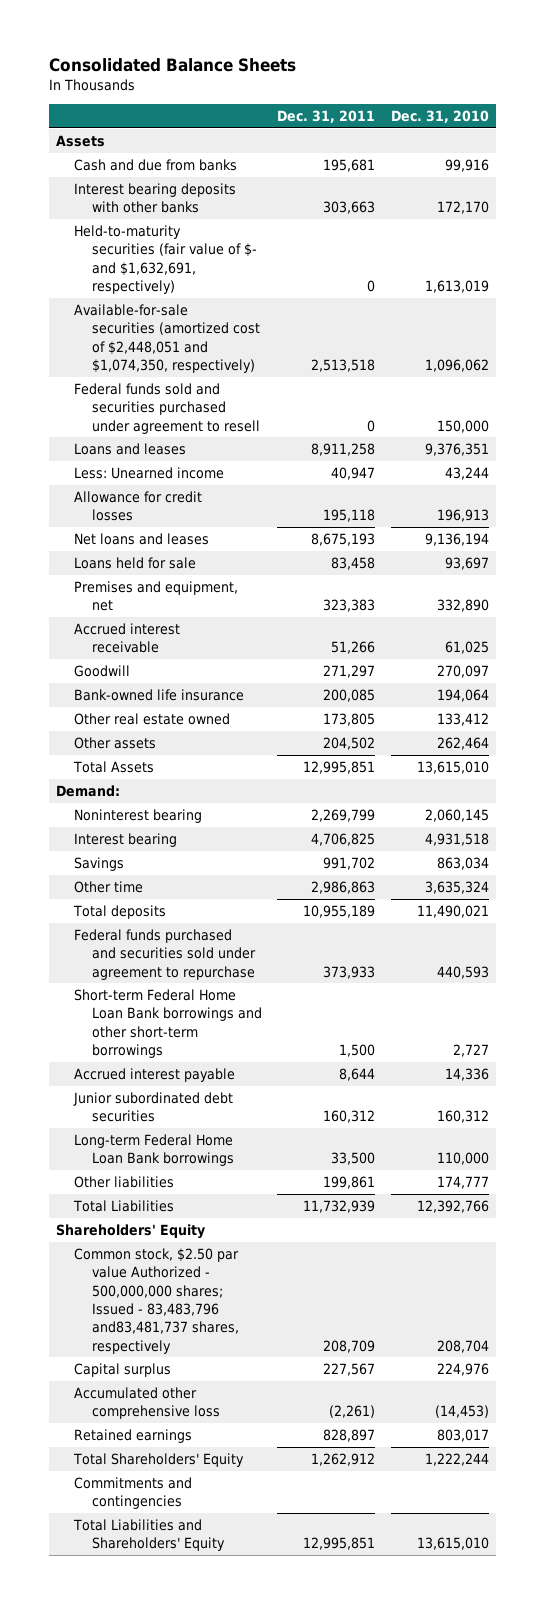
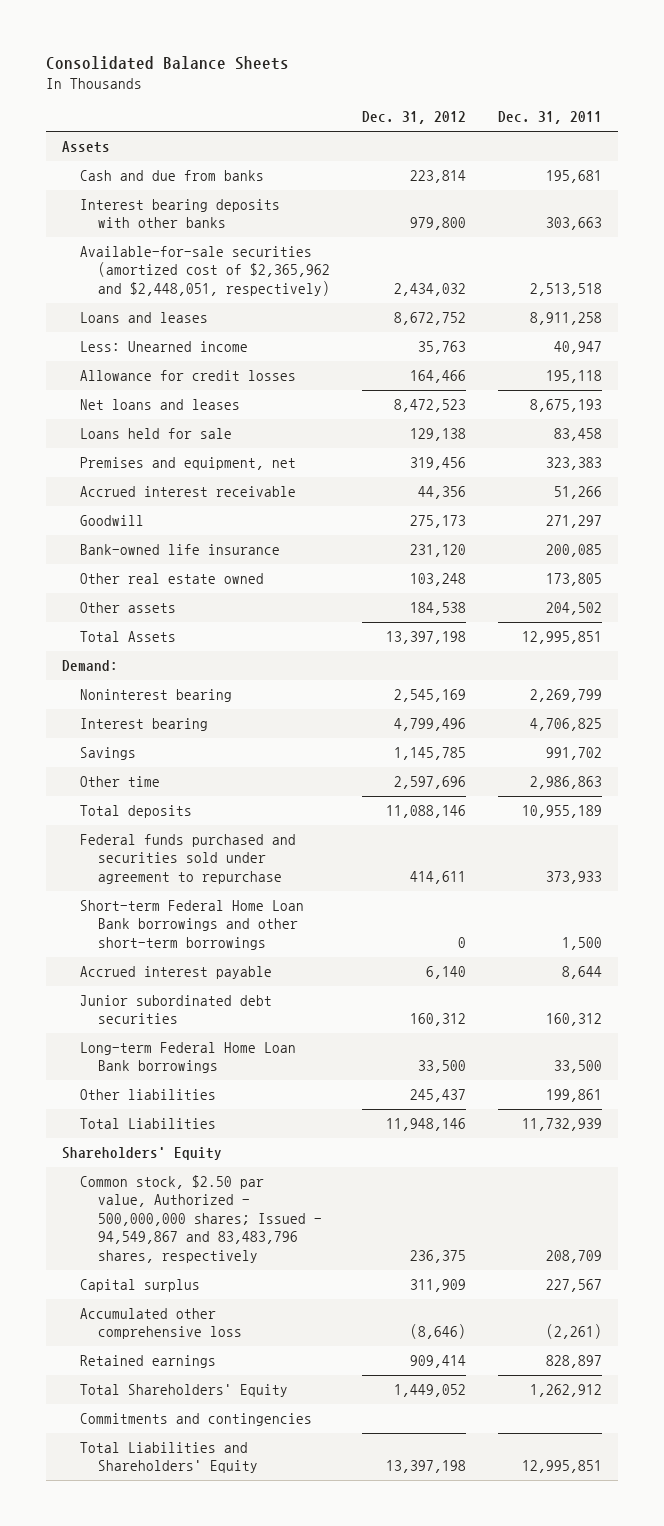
[390,110,489,124] Dec. 31, 2010 -> none
none -> [362,111,467,125] Dec. 31, 2012
[74,225,258,295] Held-to-maturity securities (fair value of $- and $1,632,691, respectively) -> none
[74,383,261,434] Federal funds sold and securities purchased under agreement to resell -> none
[74,304,261,374] Available-for-sale securities (amortized cost of $2,448,051 and $1,074,350, respectively) -> [79,245,331,296] Available-for-sale securities (amortized cost of $2,365,962 and $2,448,051, respectively)
[74,1248,240,1354] Common stock, $2.50 par value Authorized - 500,000,000 shares; Issued - 83,483,796 and83,481,737 shares, respectively -> [79,1174,323,1264] Common stock, $2.50 par value, Authorized - 500,000,000 shares; Issued - 94,549,867 and 83,483,796 shares, respectively

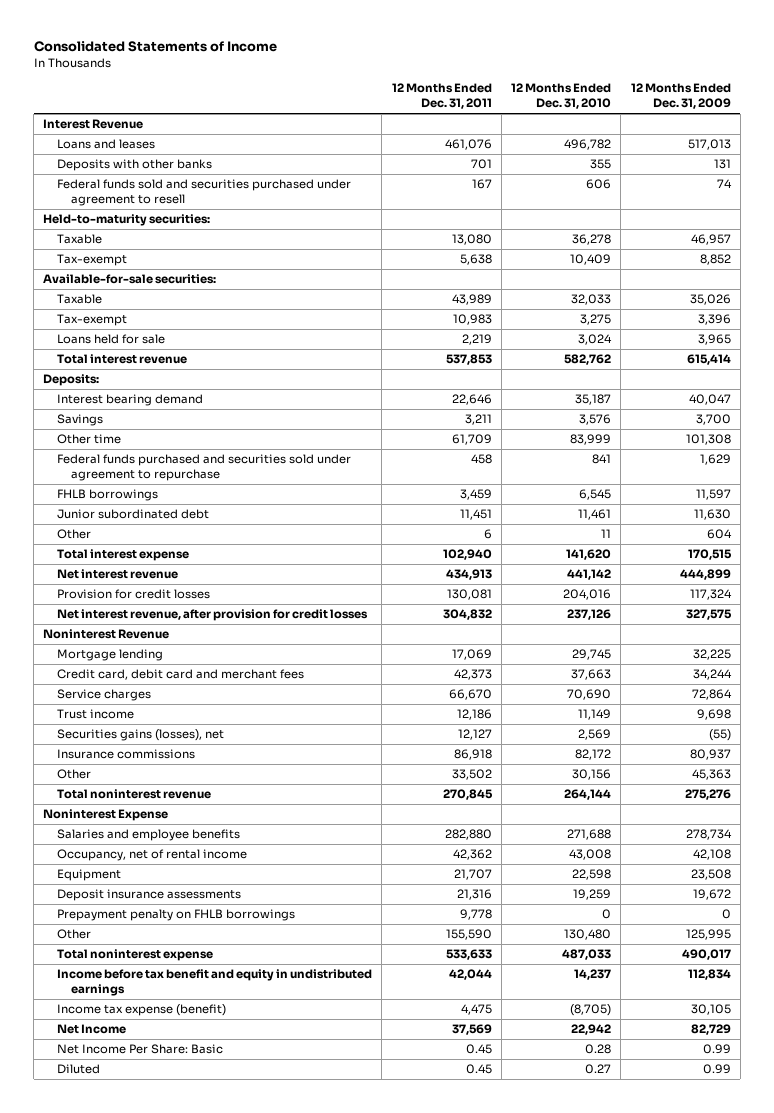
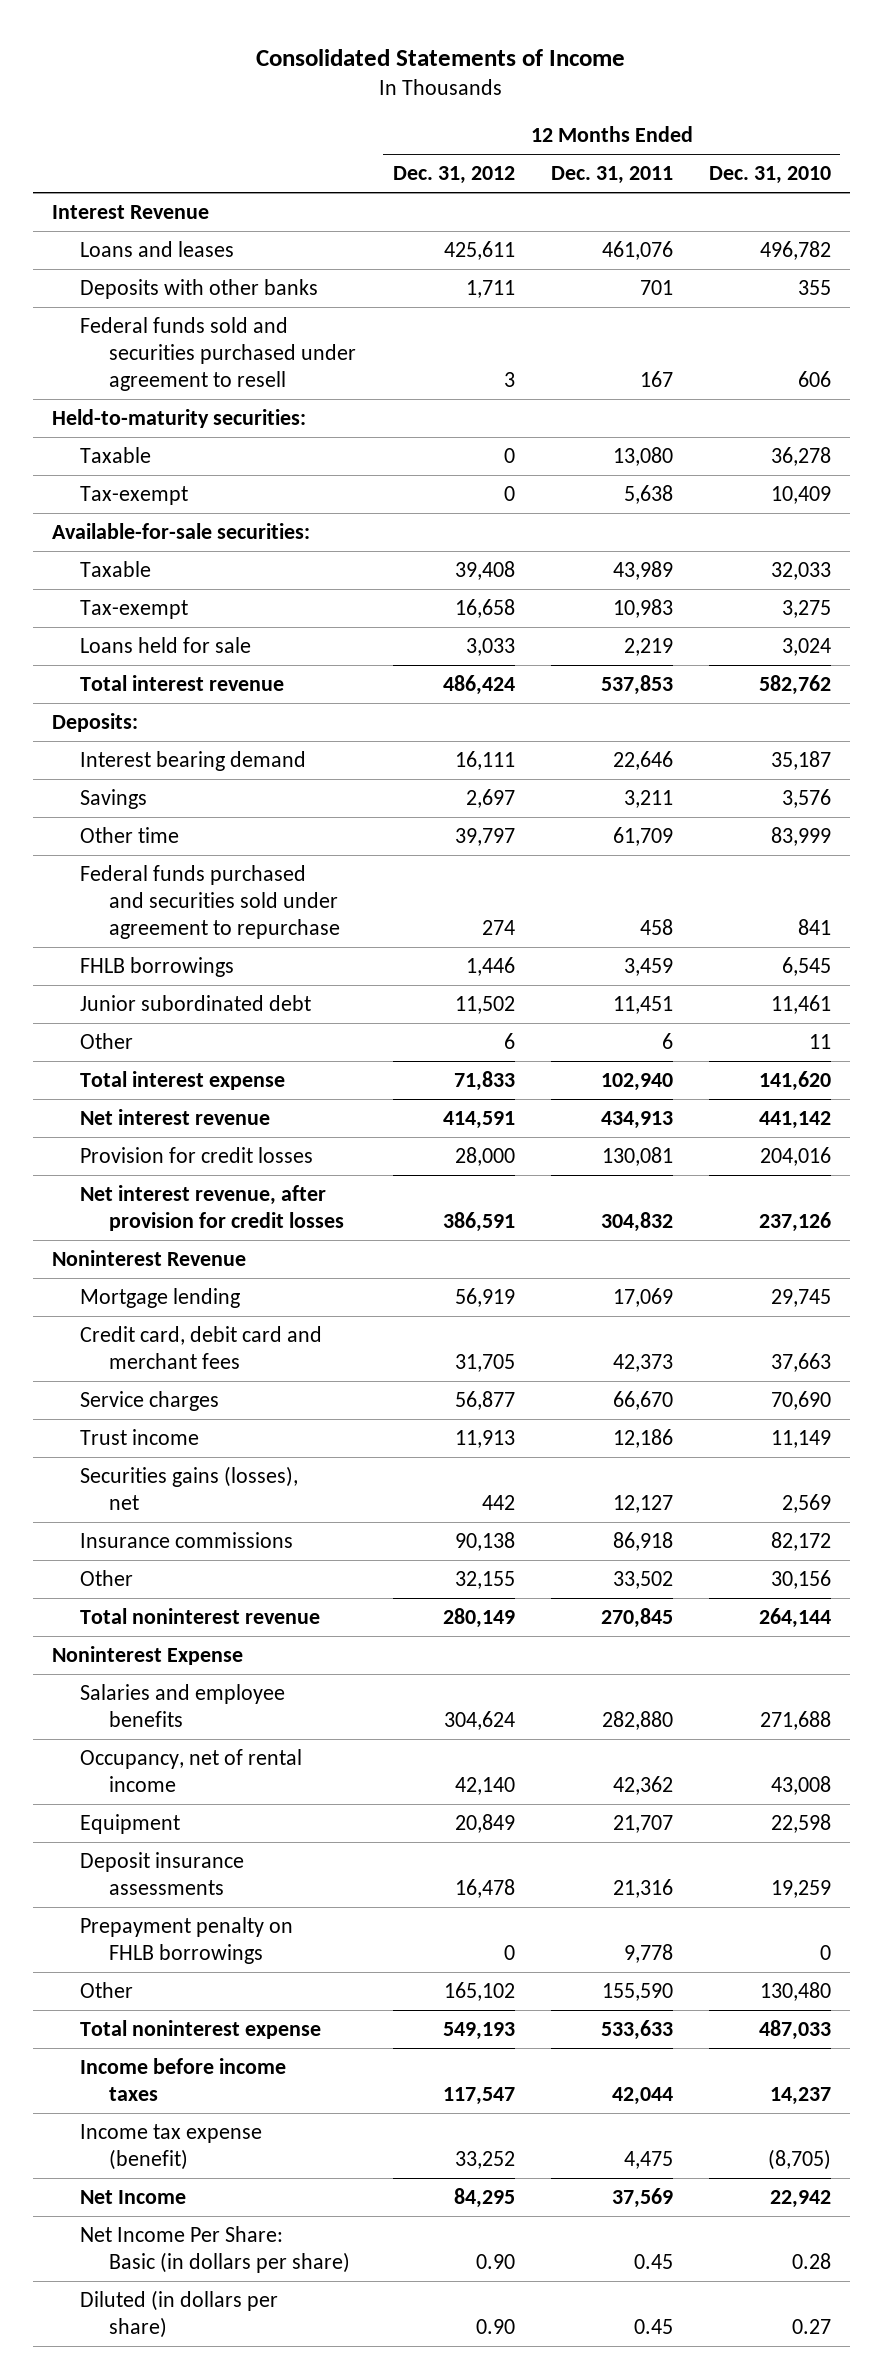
[630,83,731,109] 12 Months Ended Dec. 31, 2009 -> none
none -> [392,165,515,184] Dec. 31, 2012
[57,969,373,997] Income before tax benefit and equity in undistributed earnings -> [80,2057,287,2101] Income before income taxes
[57,1044,224,1055] Net Income Per Share: Basic -> [80,2225,351,2273] Net Income Per Share: Basic (in dollars per share)
[57,1064,101,1075] Diluted -> [80,2289,279,2338] Diluted (in dollars per share)

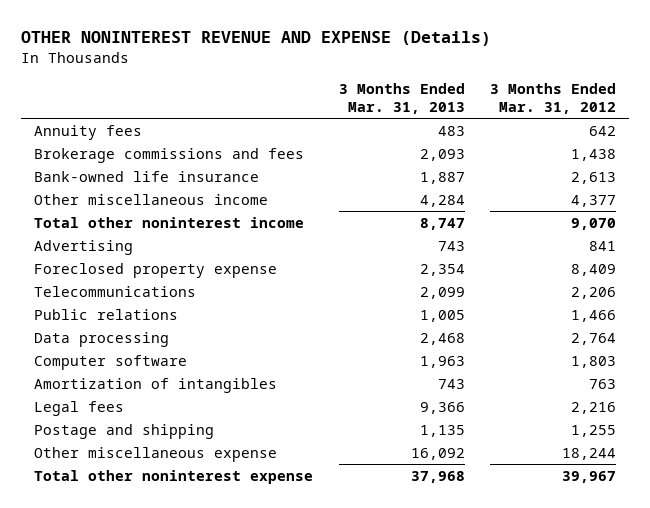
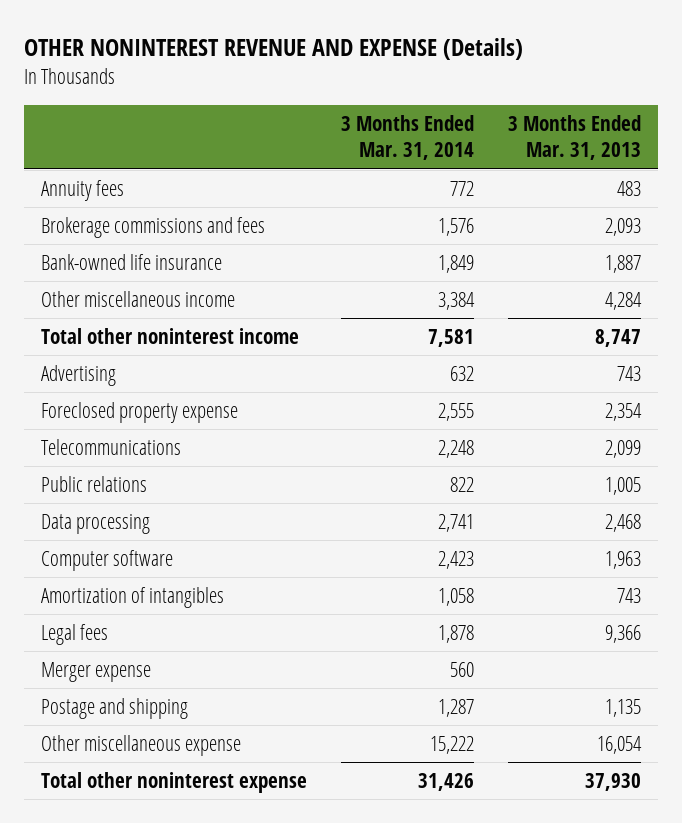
[490,82,617,114] 3 Months Ended Mar. 31, 2012 -> none
none -> [340,114,474,161] 3 Months Ended Mar. 31, 2014
none -> [40,662,151,683] Merger expense
[410,447,465,460] 16,092 -> [596,736,642,755] 16,054
[410,470,465,483] 37,968 -> [584,773,641,792] 37,930

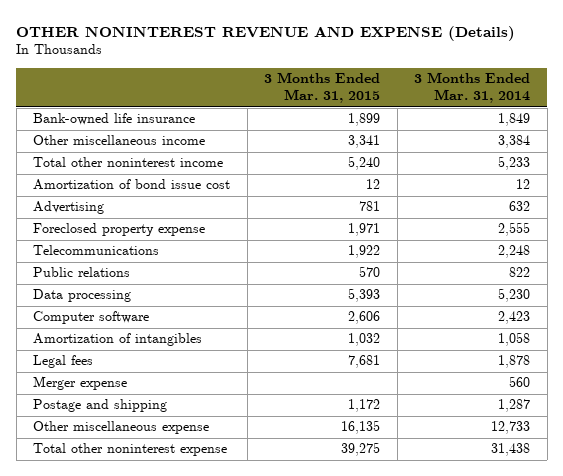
[507,114,641,161] 3 Months Ended Mar. 31, 2013 -> none
none -> [264,72,381,104] 3 Months Ended Mar. 31, 2015
[40,180,124,202] Annuity fees -> none
[40,217,265,239] Brokerage commissions and fees -> none
[427,329,474,348] 7,581 -> [498,156,531,171] 5,233
none -> [33,179,231,191] Amortization of bond issue cost
[437,514,474,533] 2,741 -> [498,288,531,303] 5,230
[429,736,474,755] 15,222 -> [491,421,531,435] 12,733
[417,773,474,792] 31,426 -> [491,443,531,457] 31,438

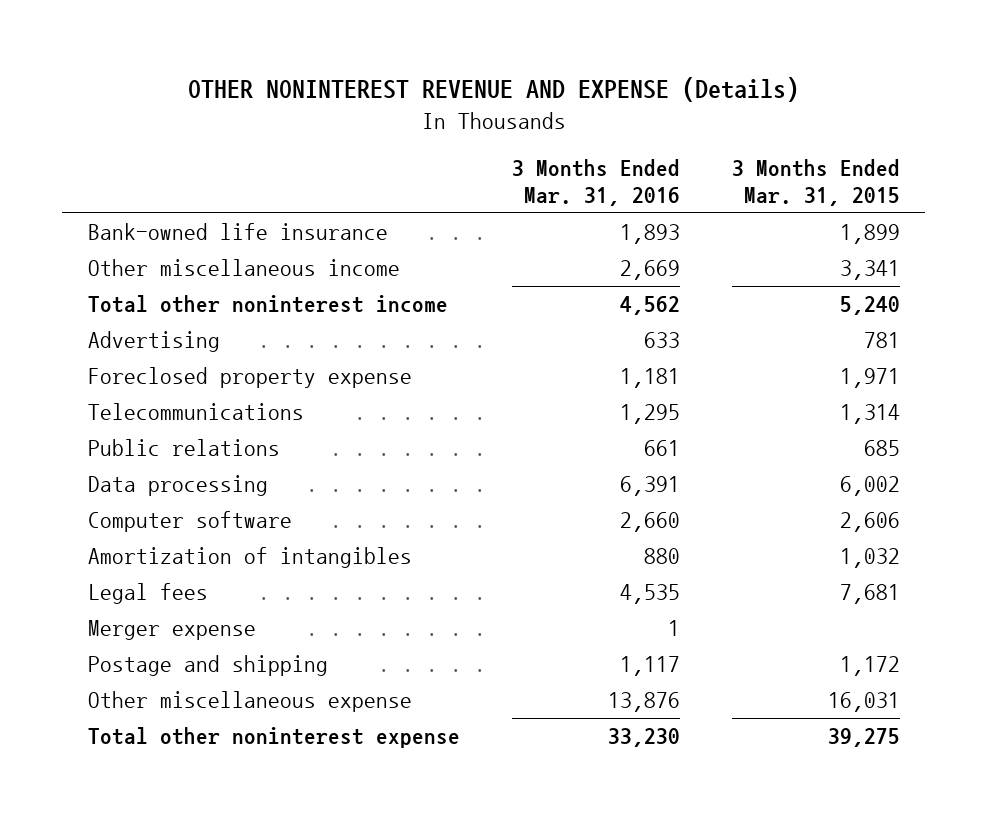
[414,72,531,104] 3 Months Ended Mar. 31, 2014 -> none
none -> [511,159,680,207] 3 Months Ended Mar. 31, 2016
[33,179,231,191] Amortization of bond issue cost -> none
[348,245,381,259] 1,922 -> [839,404,900,425] 1,314
[359,266,381,278] 570 -> [863,440,900,457] 685
[348,288,381,303] 5,393 -> [839,476,900,497] 6,002
[341,420,381,435] 16,135 -> [827,692,900,713] 16,031

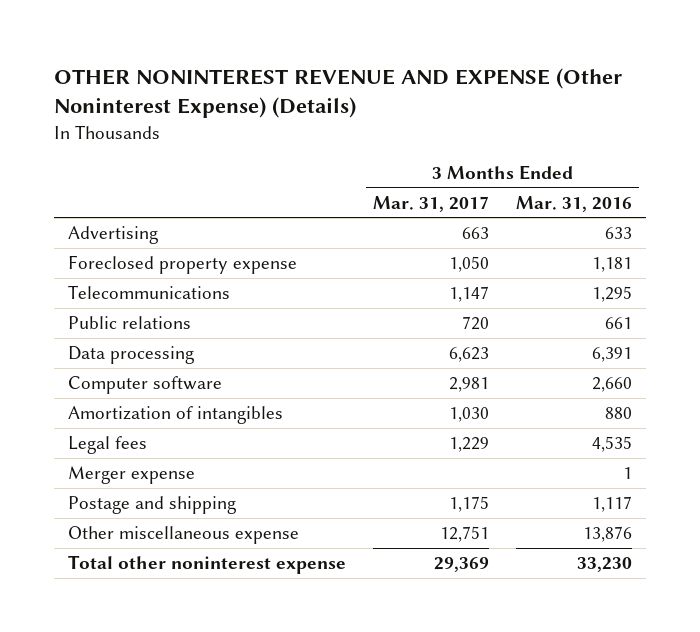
[187,77,799,103] OTHER NONINTEREST REVENUE AND EXPENSE (Details) -> [53,67,622,119] OTHER NONINTEREST REVENUE AND EXPENSE (Other Noninterest Expense) (Details)
[731,159,900,207] 3 Months Ended Mar. 31, 2015 -> none
none -> [372,195,489,212] Mar. 31, 2017
[88,223,389,241] Bank-owned life insurance -> none
[88,259,401,277] Other miscellaneous income -> none
[88,295,449,314] Total other noninterest income -> none

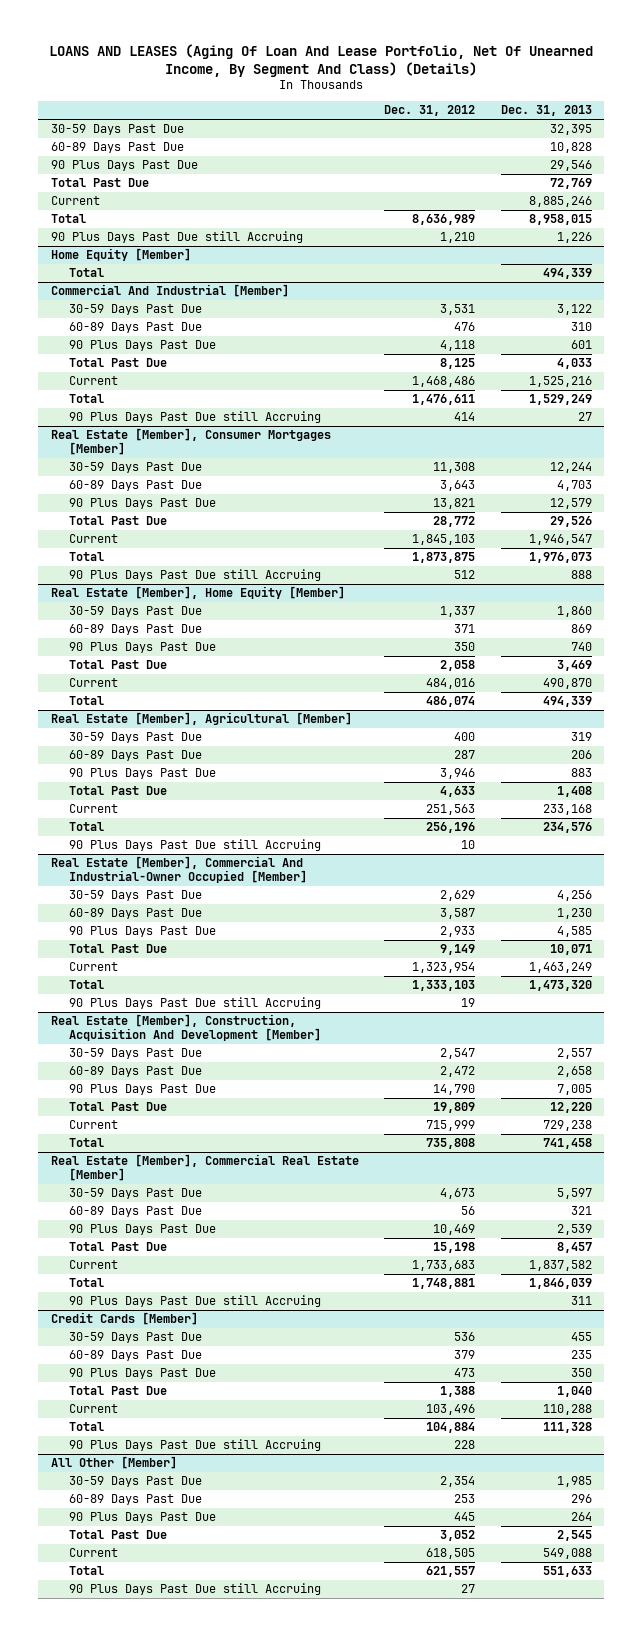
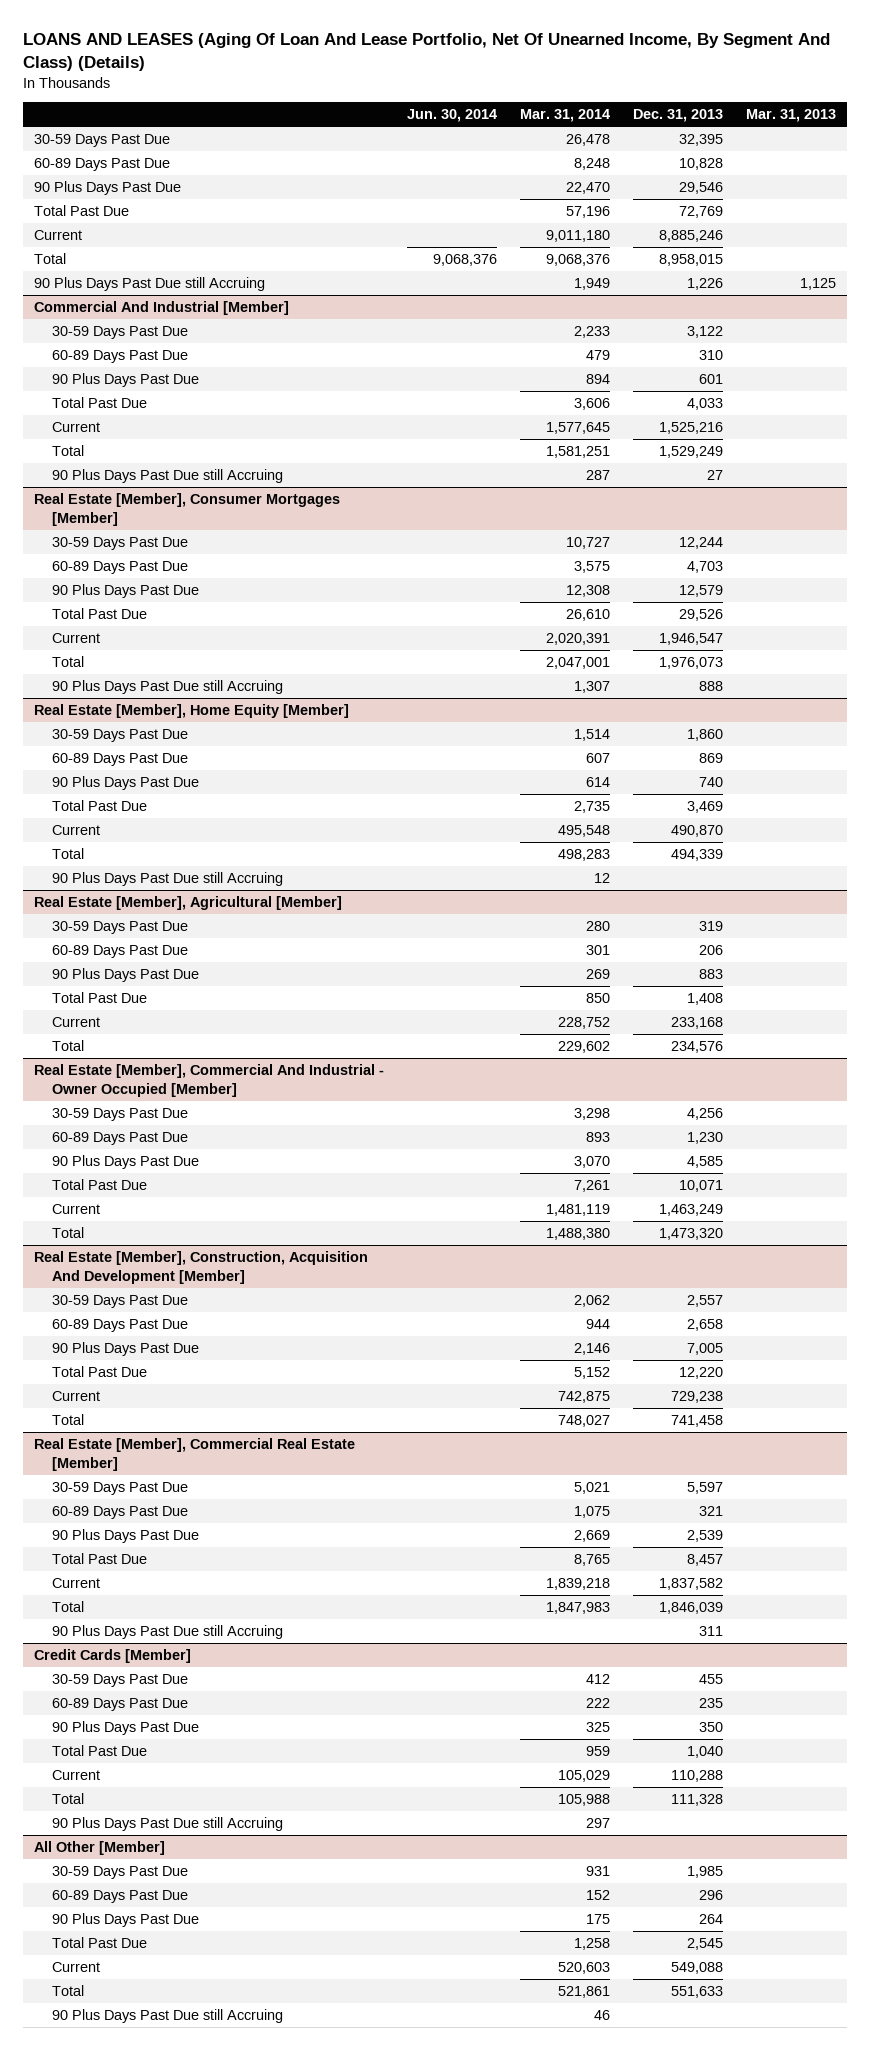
[384,105,476,117] Dec. 31, 2012 -> none
none -> [406,109,497,123] Jun. 30, 2014
none -> [519,109,610,123] Mar. 31, 2014
none -> [745,109,836,123] Mar. 31, 2013
[50,248,191,262] Home Equity [Member] -> none
[69,268,105,278] Total -> none
none -> [51,872,283,887] 90 Plus Days Past Due still Accruing
[69,839,322,852] 90 Plus Days Past Due still Accruing -> none
[50,856,308,883] Real Estate [Member], Commercial And Industrial-Owner Occupied [Member] -> [34,1064,385,1097] Real Estate [Member], Commercial And Industrial - Owner Occupied [Member]
[69,997,322,1010] 90 Plus Days Past Due still Accruing -> none

